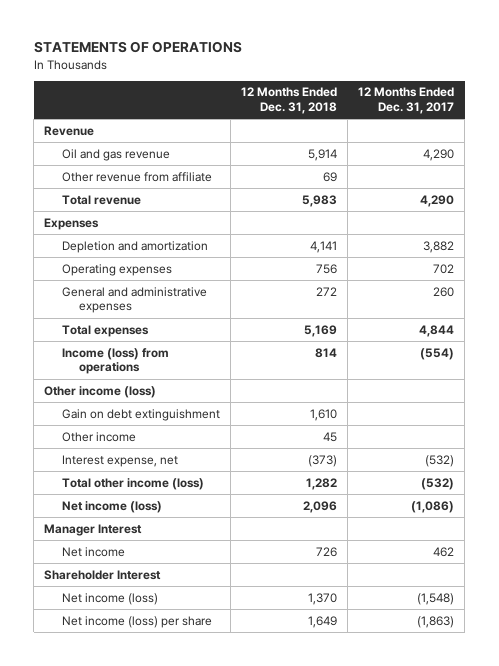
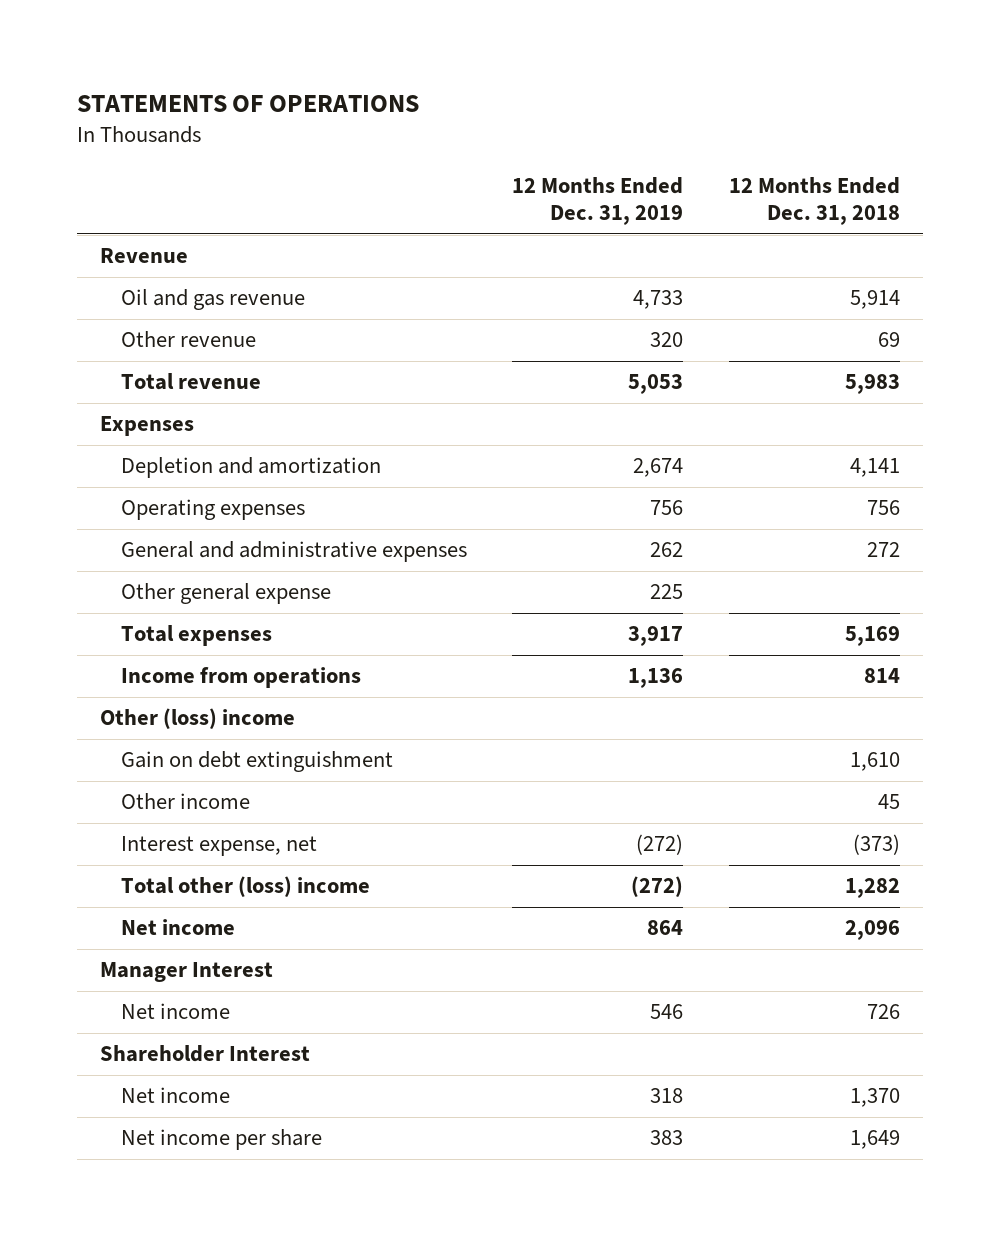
[358,87,455,115] 12 Months Ended Dec. 31, 2017 -> none
none -> [512,176,684,225] 12 Months Ended Dec. 31, 2019
[61,171,212,182] Other revenue from affiliate -> [120,331,256,348] Other revenue
none -> [120,583,331,605] Other general expense
[61,347,169,375] Income (loss) from operations -> [120,667,361,689] Income from operations
[44,385,157,398] Other income (loss) -> [99,708,295,730] Other (loss) income
[61,477,204,490] Total other income (loss) -> [120,876,370,898] Total other (loss) income
[61,500,162,513] Net income (loss) -> [120,919,235,936] Net income
[61,592,158,605] Net income (loss) -> [120,1087,230,1104] Net income
[61,615,212,628] Net income (loss) per share -> [120,1129,322,1151] Net income per share

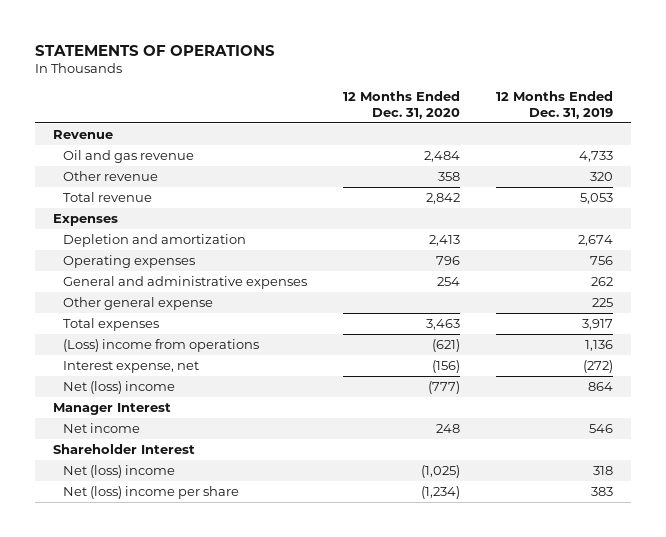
[728,176,900,225] 12 Months Ended Dec. 31, 2018 -> none
none -> [342,91,460,119] 12 Months Ended Dec. 31, 2020
[99,708,295,730] Other (loss) income -> none
[120,751,393,773] Gain on debt extinguishment -> none
[120,793,250,810] Other income -> none
[120,667,361,689] Income from operations -> [62,338,259,352] (Loss) income from operations
[120,876,370,898] Total other (loss) income -> none
[120,919,235,936] Net income -> [62,380,175,394] Net (loss) income
[120,1087,230,1104] Net income -> [62,464,175,478] Net (loss) income
[120,1129,322,1151] Net income per share -> [62,485,239,499] Net (loss) income per share

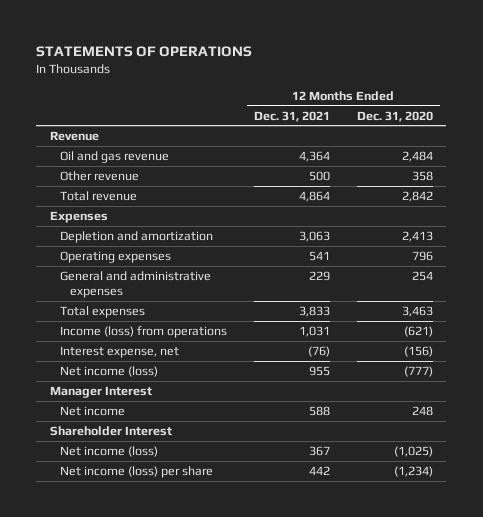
[495,91,613,119] 12 Months Ended Dec. 31, 2019 -> none
none -> [254,110,331,122] Dec. 31, 2021
[62,296,213,310] Other general expense -> none
[62,338,259,352] (Loss) income from operations -> [60,325,228,338] Income (loss) from operations
[62,380,175,394] Net (loss) income -> [60,365,159,377] Net income (loss)
[62,464,175,478] Net (loss) income -> [60,445,159,457] Net income (loss)
[62,485,239,499] Net (loss) income per share -> [60,465,214,478] Net income (loss) per share

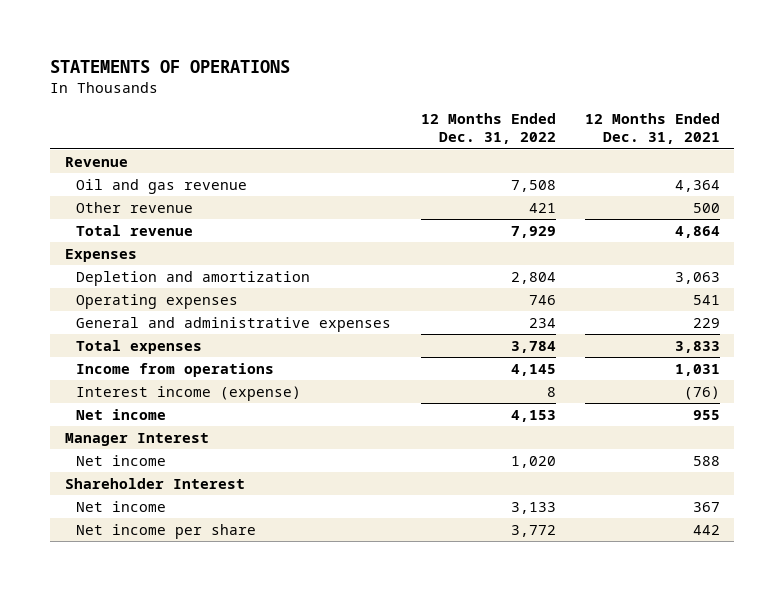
[356,110,433,122] Dec. 31, 2020 -> none
none -> [420,113,556,145] 12 Months Ended Dec. 31, 2022
[60,325,228,338] Income (loss) from operations -> [76,362,275,377] Income from operations
[60,345,180,358] Interest expense, net -> [76,385,302,401] Interest income (expense)
[60,365,159,377] Net income (loss) -> [76,408,167,420] Net income
[60,445,159,457] Net income (loss) -> [76,500,167,512] Net income
[60,465,214,478] Net income (loss) per share -> [76,523,257,539] Net income per share

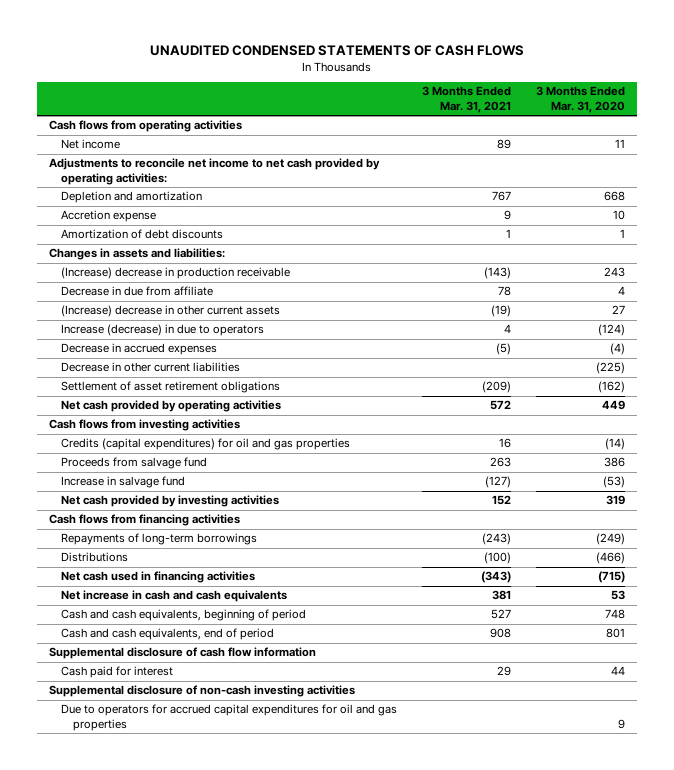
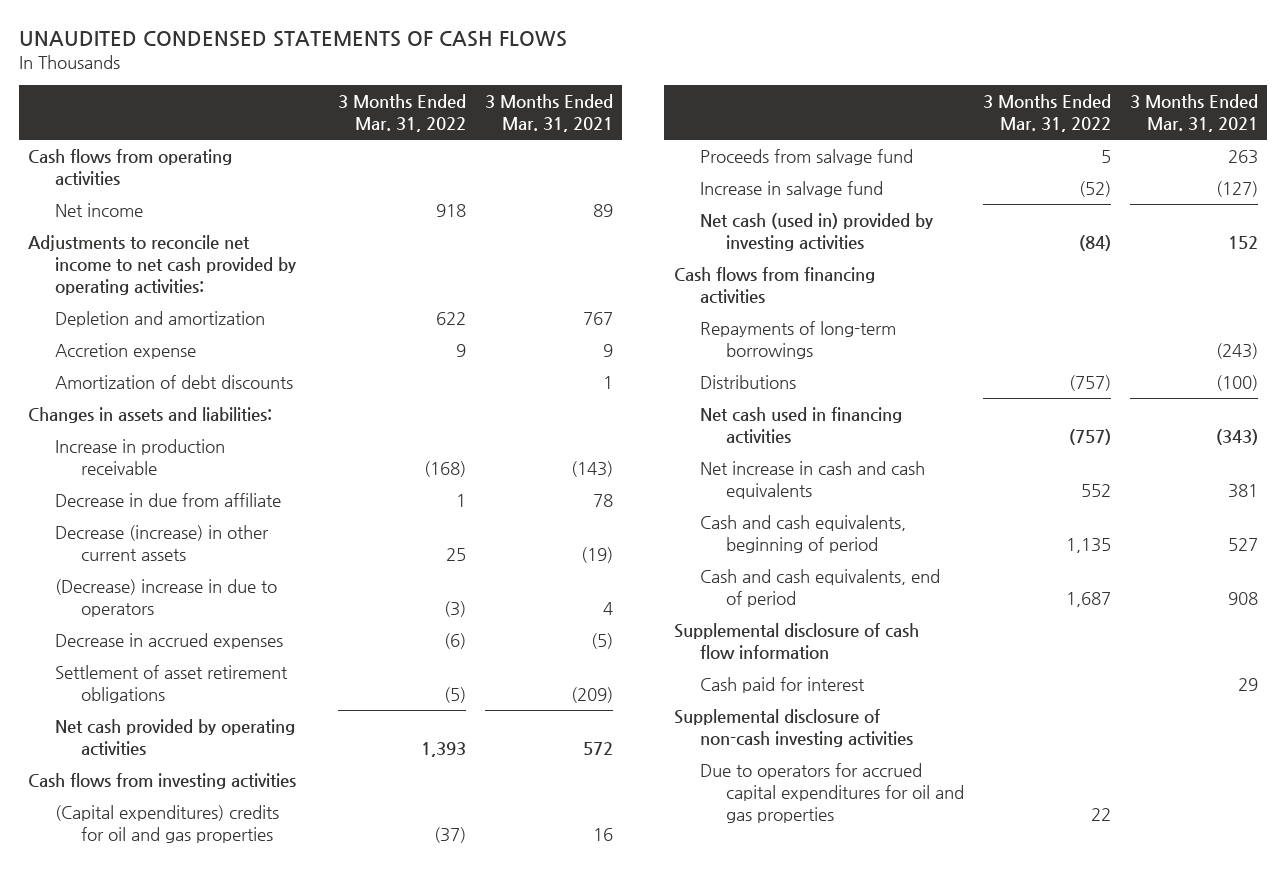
[535,86,625,113] 3 Months Ended Mar. 31, 2020 -> none
none -> [337,93,466,132] 3 Months Ended Mar. 31, 2022
[61,267,291,280] (Increase) decrease in production receivable -> [54,439,225,475] Increase in production receivable
[61,305,281,318] (Increase) decrease in other current assets -> [54,525,269,561] Decrease (increase) in other current assets
[61,324,265,337] Increase (decrease) in due to operators -> [54,579,277,617] (Decrease) increase in due to operators
[61,362,241,373] Decrease in other current liabilities -> none
[61,438,351,451] Credits (capital expenditures) for oil and gas properties -> [54,805,279,843] (Capital expenditures) credits for oil and gas properties
[61,495,280,508] Net cash provided by investing activities -> [699,213,933,251] Net cash (used in) provided by investing activities

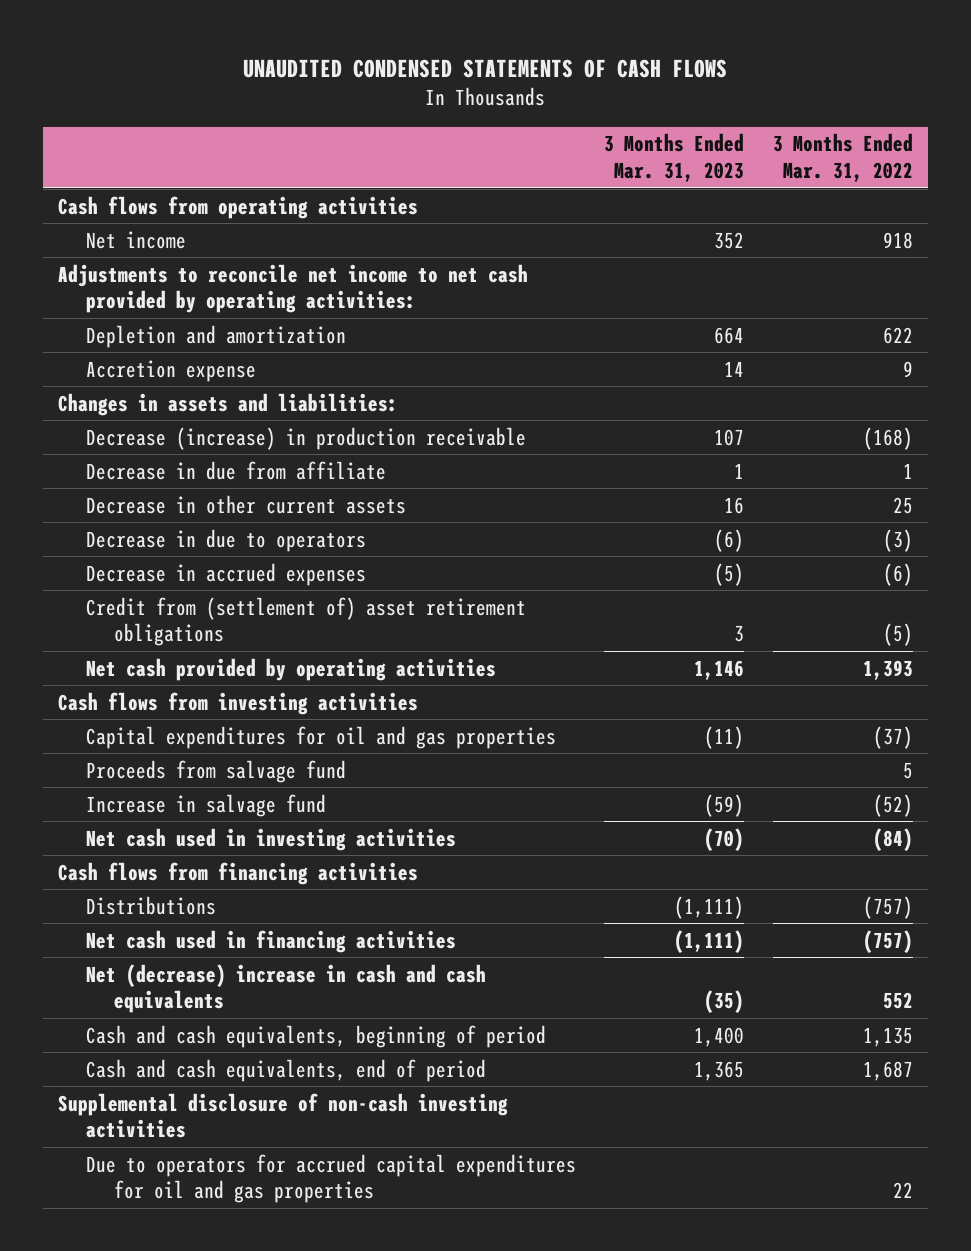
[484,93,613,132] 3 Months Ended Mar. 31, 2021 -> none
none -> [604,133,745,182] 3 Months Ended Mar. 31, 2023
[54,375,293,390] Amortization of debt discounts -> none
[54,439,225,475] Increase in production receivable -> [85,426,526,450] Decrease (increase) in production receivable
[54,525,269,561] Decrease (increase) in other current assets -> [85,494,406,514] Decrease in other current assets
[54,579,277,617] (Decrease) increase in due to operators -> [85,528,366,552] Decrease in due to operators
[54,665,288,703] Settlement of asset retirement obligations -> [85,596,526,647] Credit from (settlement of) asset retirement obligations
[54,805,279,843] (Capital expenditures) credits for oil and gas properties -> [85,725,556,749] Capital expenditures for oil and gas properties
[699,213,933,251] Net cash (used in) provided by investing activities -> [85,827,456,851] Net cash used in investing activities
[699,321,896,359] Repayments of long-term borrowings -> none
[699,461,925,499] Net increase in cash and cash equivalents -> [85,963,486,1014] Net (decrease) increase in cash and cash equivalents
[673,623,919,659] Supplemental disclosure of cash flow information -> none
[699,677,865,694] Cash paid for interest -> none

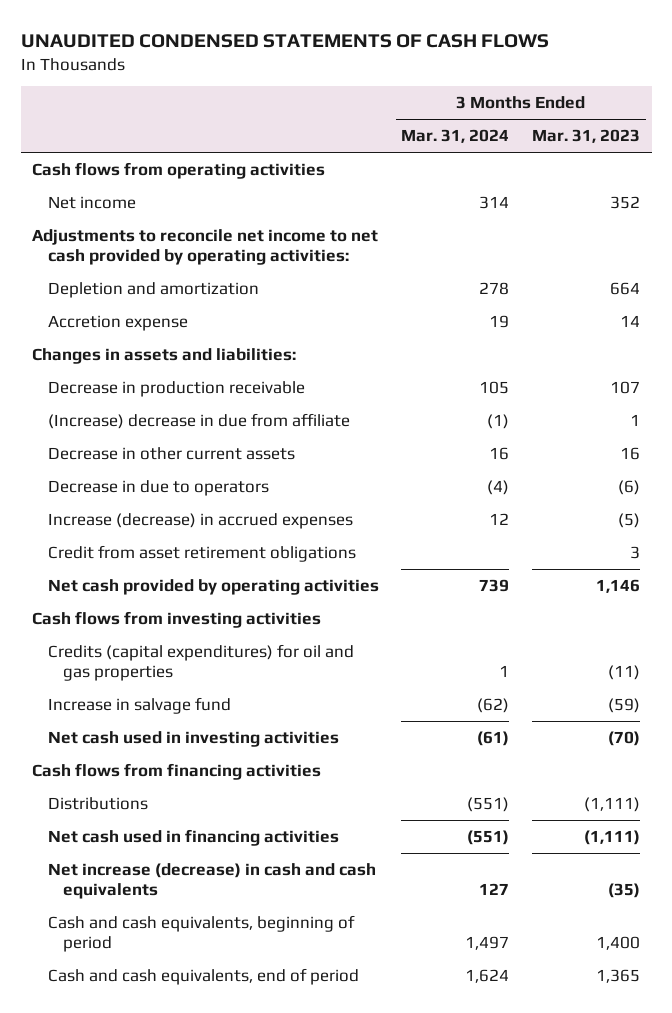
[773,133,914,182] 3 Months Ended Mar. 31, 2022 -> none
none -> [401,129,510,144] Mar. 31, 2024
[85,426,526,450] Decrease (increase) in production receivable -> [47,380,305,397] Decrease in production receivable
[85,460,386,480] Decrease in due from affiliate -> [47,412,350,429] (Increase) decrease in due from affiliate
[85,562,366,586] Decrease in accrued expenses -> [47,512,353,529] Increase (decrease) in accrued expenses
[85,596,526,647] Credit from (settlement of) asset retirement obligations -> [47,544,356,562] Credit from asset retirement obligations
[85,759,346,783] Proceeds from salvage fund -> none
[85,725,556,749] Capital expenditures for oil and gas properties -> [47,643,354,681] Credits (capital expenditures) for oil and gas properties
[85,963,486,1014] Net (decrease) increase in cash and cash equivalents -> [47,862,376,899] Net increase (decrease) in cash and cash equivalents
[57,1092,508,1139] Supplemental disclosure of non-cash investing activities -> none
[85,1153,576,1204] Due to operators for accrued capital expenditures for oil and gas properties -> none

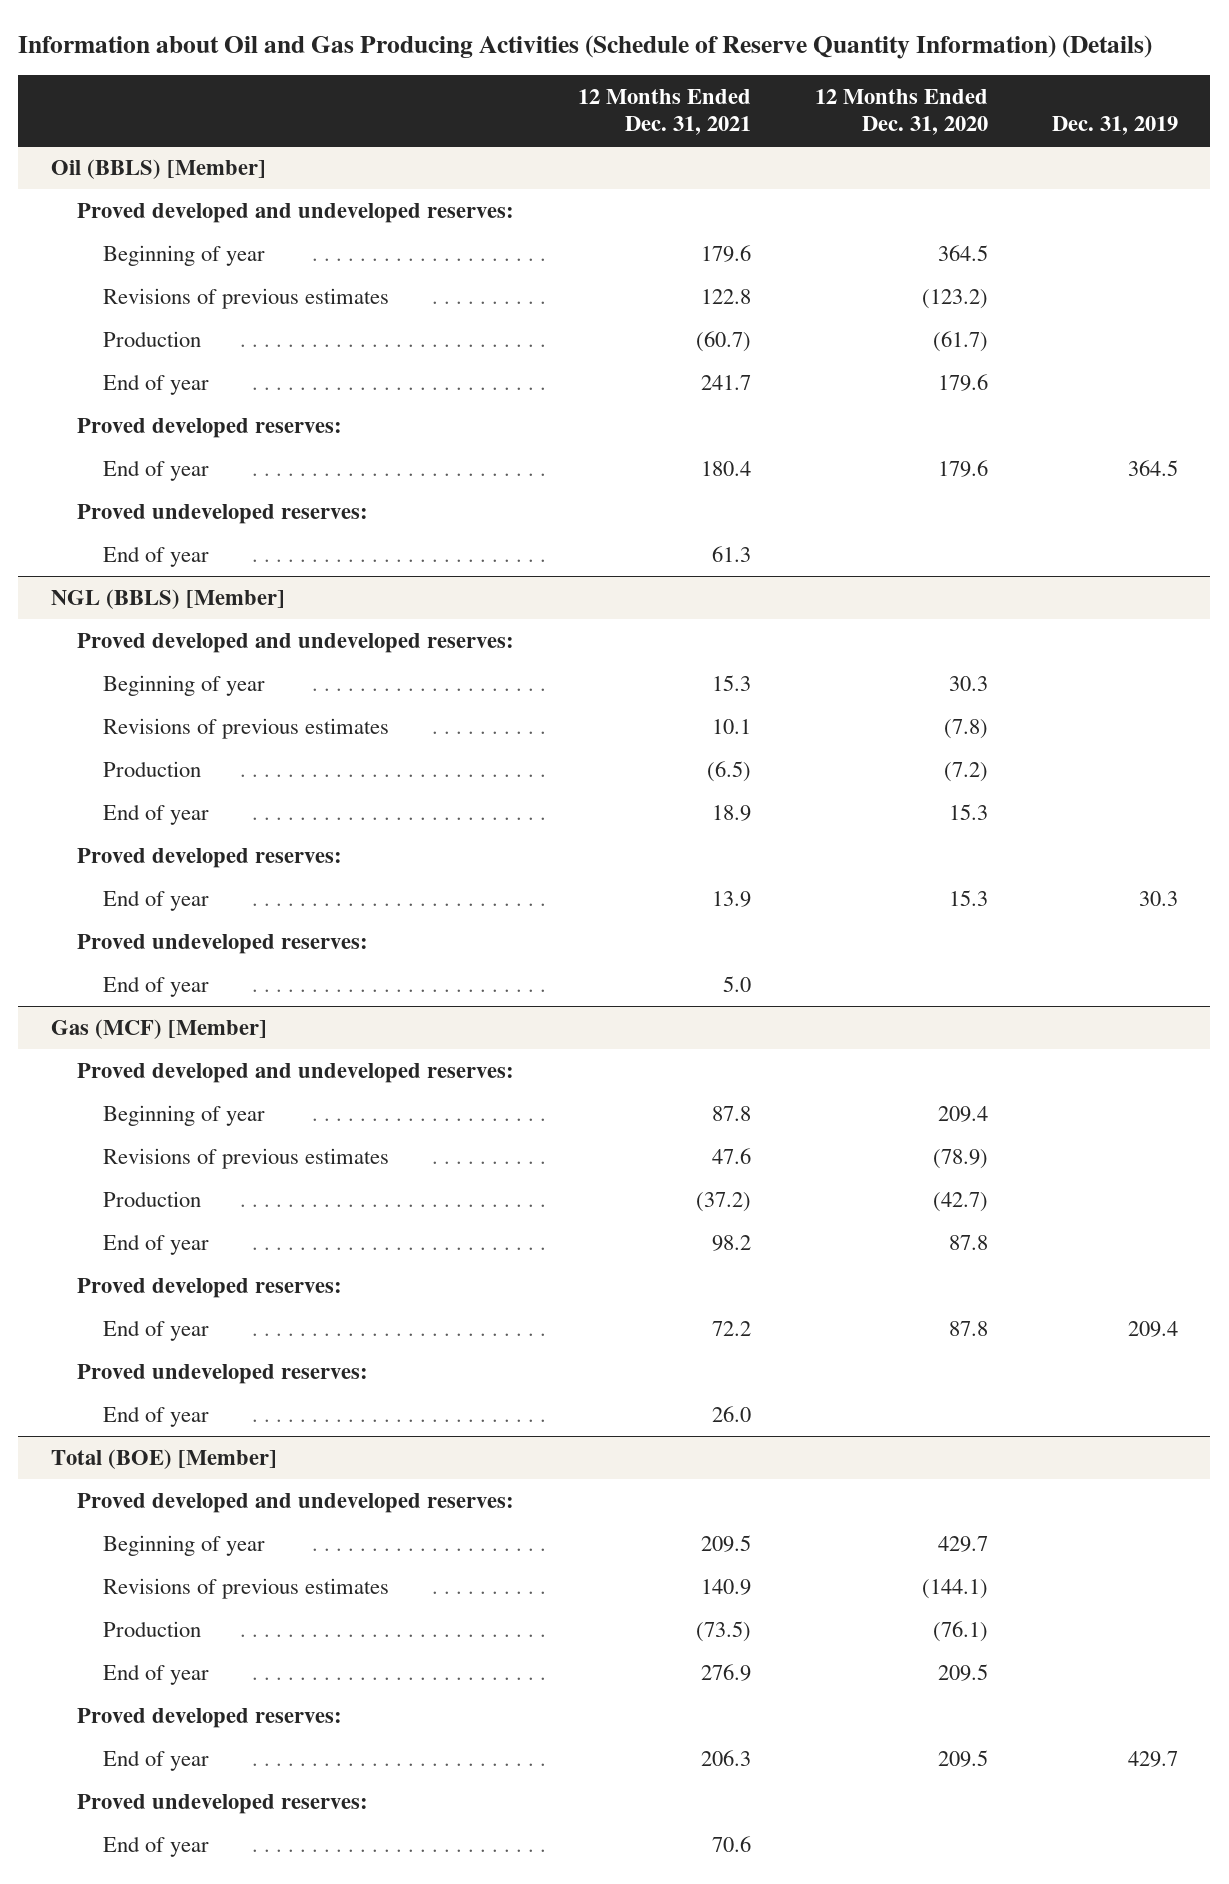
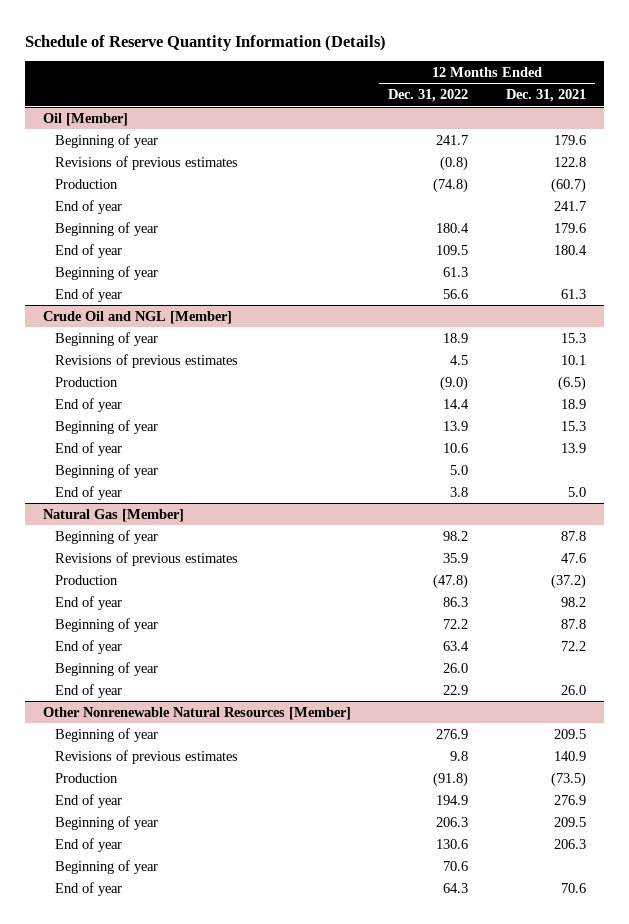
[18,35,1153,60] Information about Oil and Gas Producing Activities (Schedule of Reserve Quantity Information) (Details) -> [24,34,386,51] Schedule of Reserve Quantity Information (Details)
[815,88,989,136] 12 Months Ended Dec. 31, 2020 -> none
[1052,116,1179,136] Dec. 31, 2019 -> none
none -> [388,89,469,103] Dec. 31, 2022
[76,202,514,223] Proved developed and undeveloped reserves: -> none
[50,158,266,179] Oil (BBLS) [Member] -> [43,112,129,126] Oil [Member]
[76,417,342,438] Proved developed reserves: -> none
none -> [54,221,158,236] Beginning of year
[76,503,368,524] Proved undeveloped reserves: -> none
none -> [54,265,158,280] Beginning of year
[76,632,514,653] Proved developed and undeveloped reserves: -> none
[50,588,285,609] NGL (BBLS) [Member] -> [43,310,233,324] Crude Oil and NGL [Member]
[76,847,342,868] Proved developed reserves: -> none
none -> [54,419,158,434] Beginning of year
[76,933,368,954] Proved undeveloped reserves: -> none
none -> [54,463,158,478] Beginning of year
[76,1062,514,1083] Proved developed and undeveloped reserves: -> none
[50,1018,267,1039] Gas (MCF) [Member] -> [43,508,185,522] Natural Gas [Member]
[76,1277,342,1298] Proved developed reserves: -> none
none -> [54,617,158,632] Beginning of year
[76,1363,368,1384] Proved undeveloped reserves: -> none
none -> [54,661,158,676] Beginning of year
[76,1492,514,1513] Proved developed and undeveloped reserves: -> none
[50,1448,277,1469] Total (BOE) [Member] -> [43,706,352,720] Other Nonrenewable Natural Resources [Member]
[76,1707,342,1728] Proved developed reserves: -> none
none -> [54,815,158,830] Beginning of year
[76,1793,368,1814] Proved undeveloped reserves: -> none
none -> [54,859,158,874] Beginning of year

